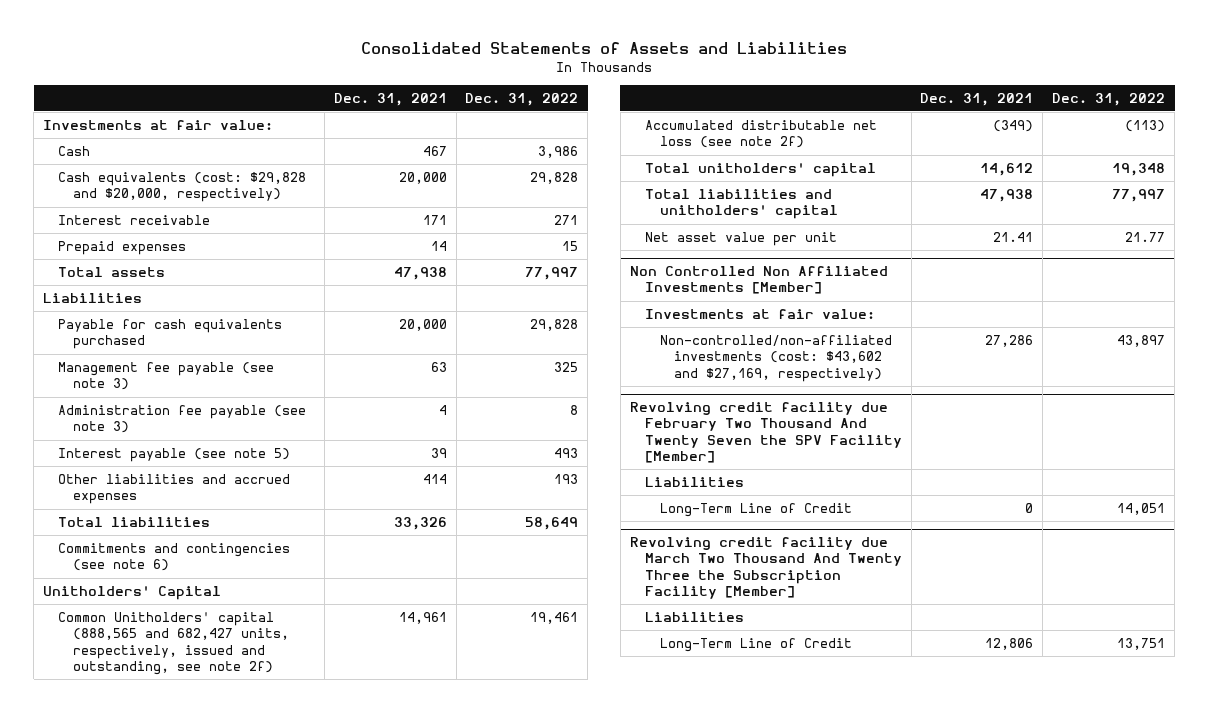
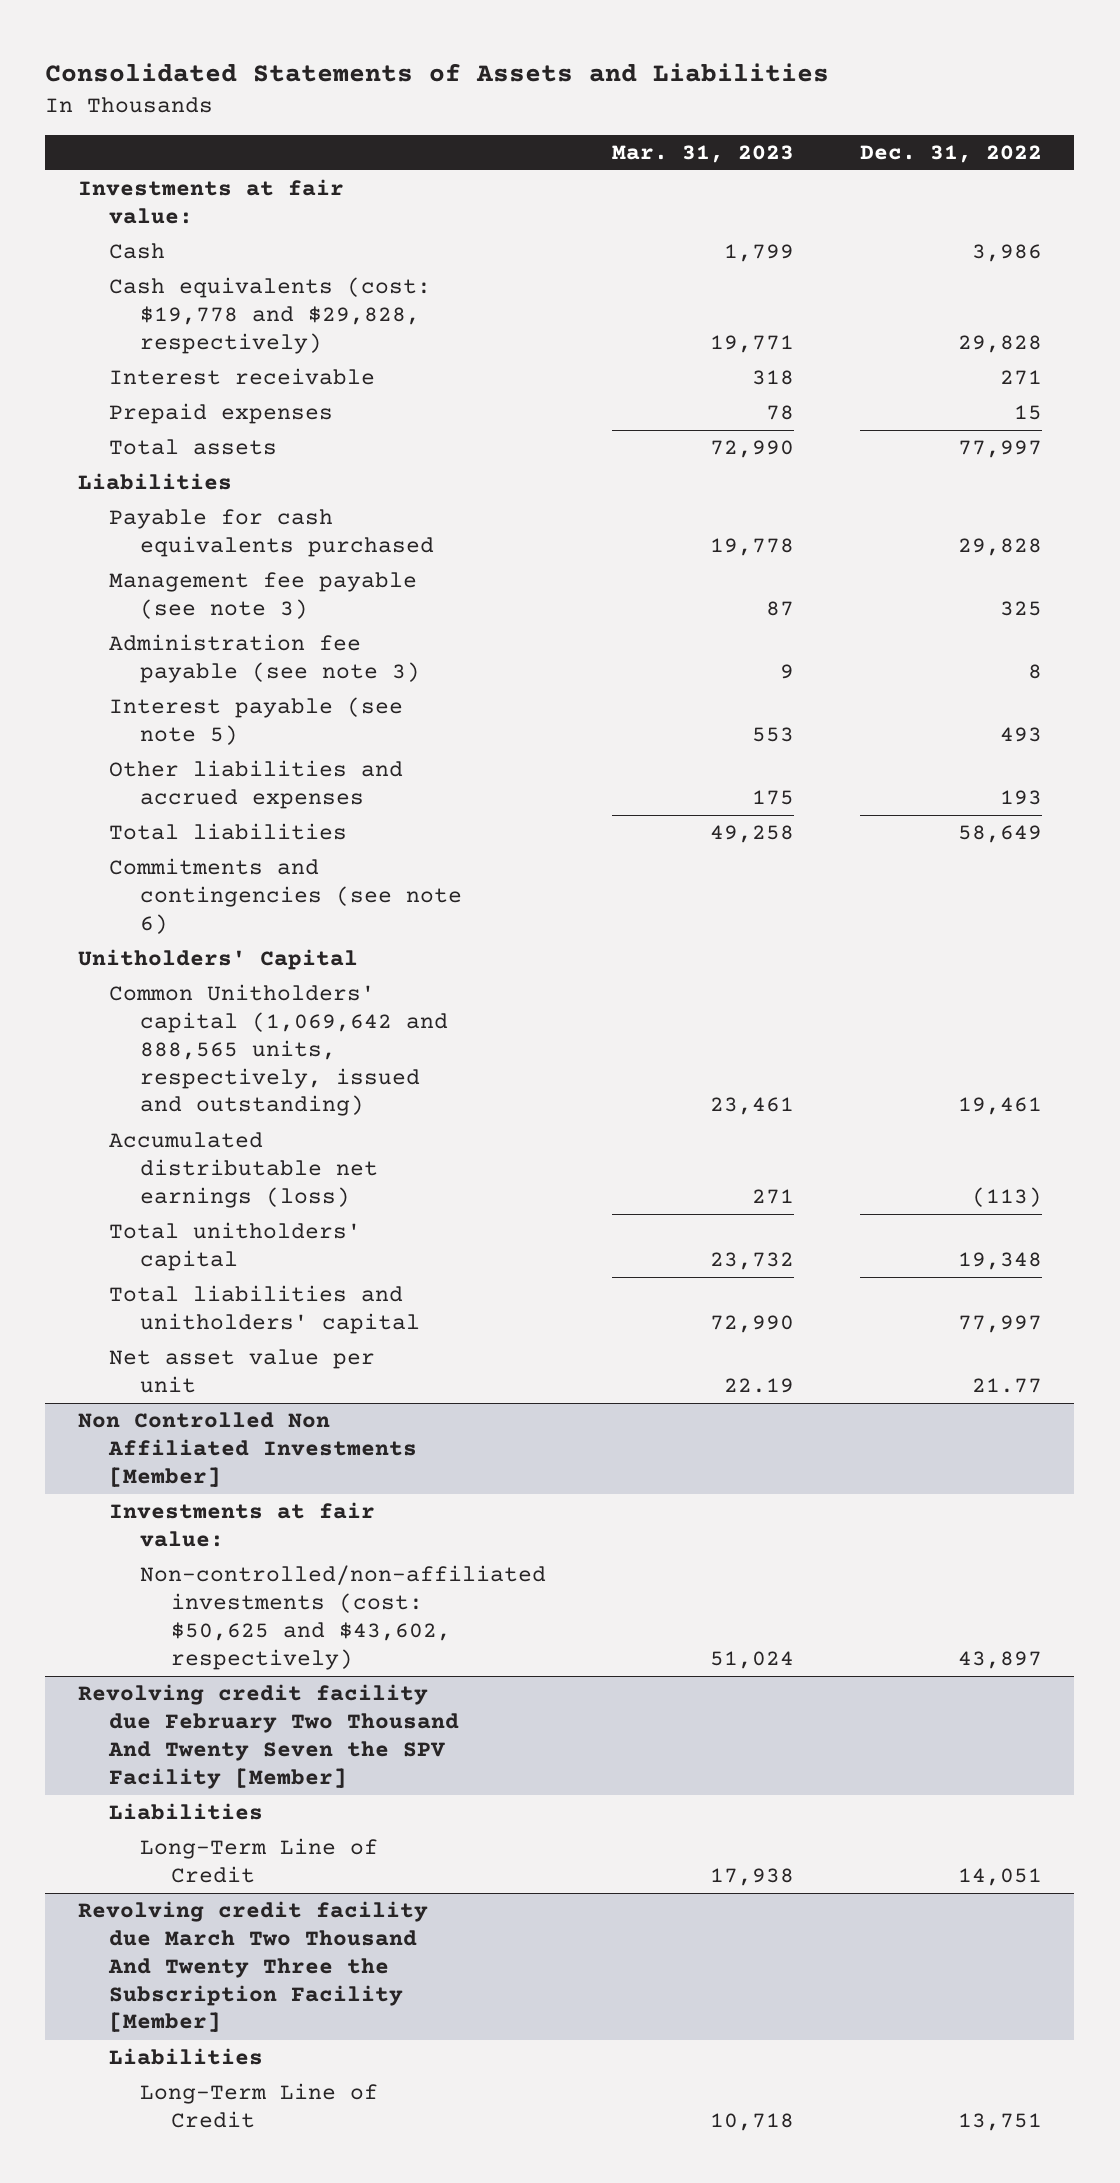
[333,92,447,106] Dec. 31, 2021 -> none
none -> [611,144,794,163] Mar. 31, 2023
[57,172,306,203] Cash equivalents (cost: $29,828 and $20,000, respectively) -> [109,277,432,354] Cash equivalents (cost: $19,778 and $29,828, respectively)
[57,612,289,675] Common Unitholders' capital (888,565 and 682,427 units, respectively, issued and outstanding, see note 2f) -> [109,984,449,1117] Common Unitholders' capital (1,069,642 and 888,565 units, respectively, issued and outstanding)
[644,120,877,149] Accumulated distributable net loss (see note 2f) -> [109,1132,379,1208] Accumulated distributable net earnings (loss)
[659,335,892,382] Non-controlled/non-affiliated investments (cost: $43,602 and $27,169, respectively) -> [140,1565,547,1670] Non-controlled/non-affiliated investments (cost: $50,625 and $43,602, respectively)

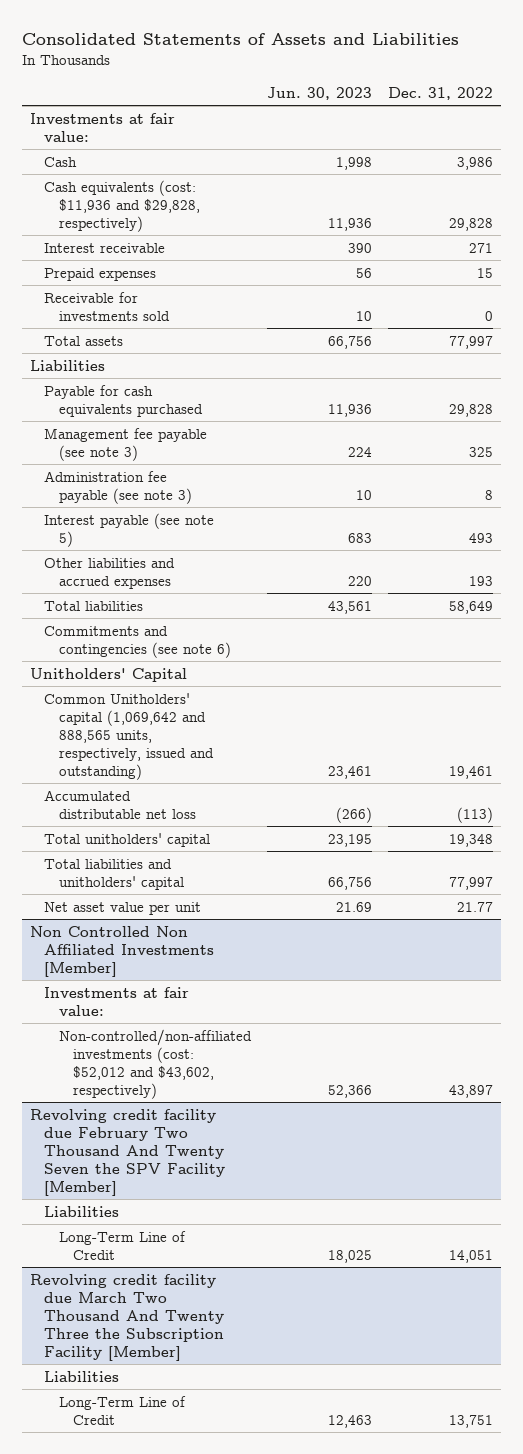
[611,144,794,163] Mar. 31, 2023 -> none
none -> [266,86,372,100] Jun. 30, 2023
[109,277,432,354] Cash equivalents (cost: $19,778 and $29,828, respectively) -> [44,179,200,232] Cash equivalents (cost: $11,936 and $29,828, respectively)
none -> [44,291,170,321] Receivable for investments sold
[109,1132,379,1208] Accumulated distributable net earnings (loss) -> [44,789,196,819] Accumulated distributable net loss
[140,1565,547,1670] Non-controlled/non-affiliated investments (cost: $50,625 and $43,602, respectively) -> [58,1028,252,1099] Non-controlled/non-affiliated investments (cost: $52,012 and $43,602, respectively)

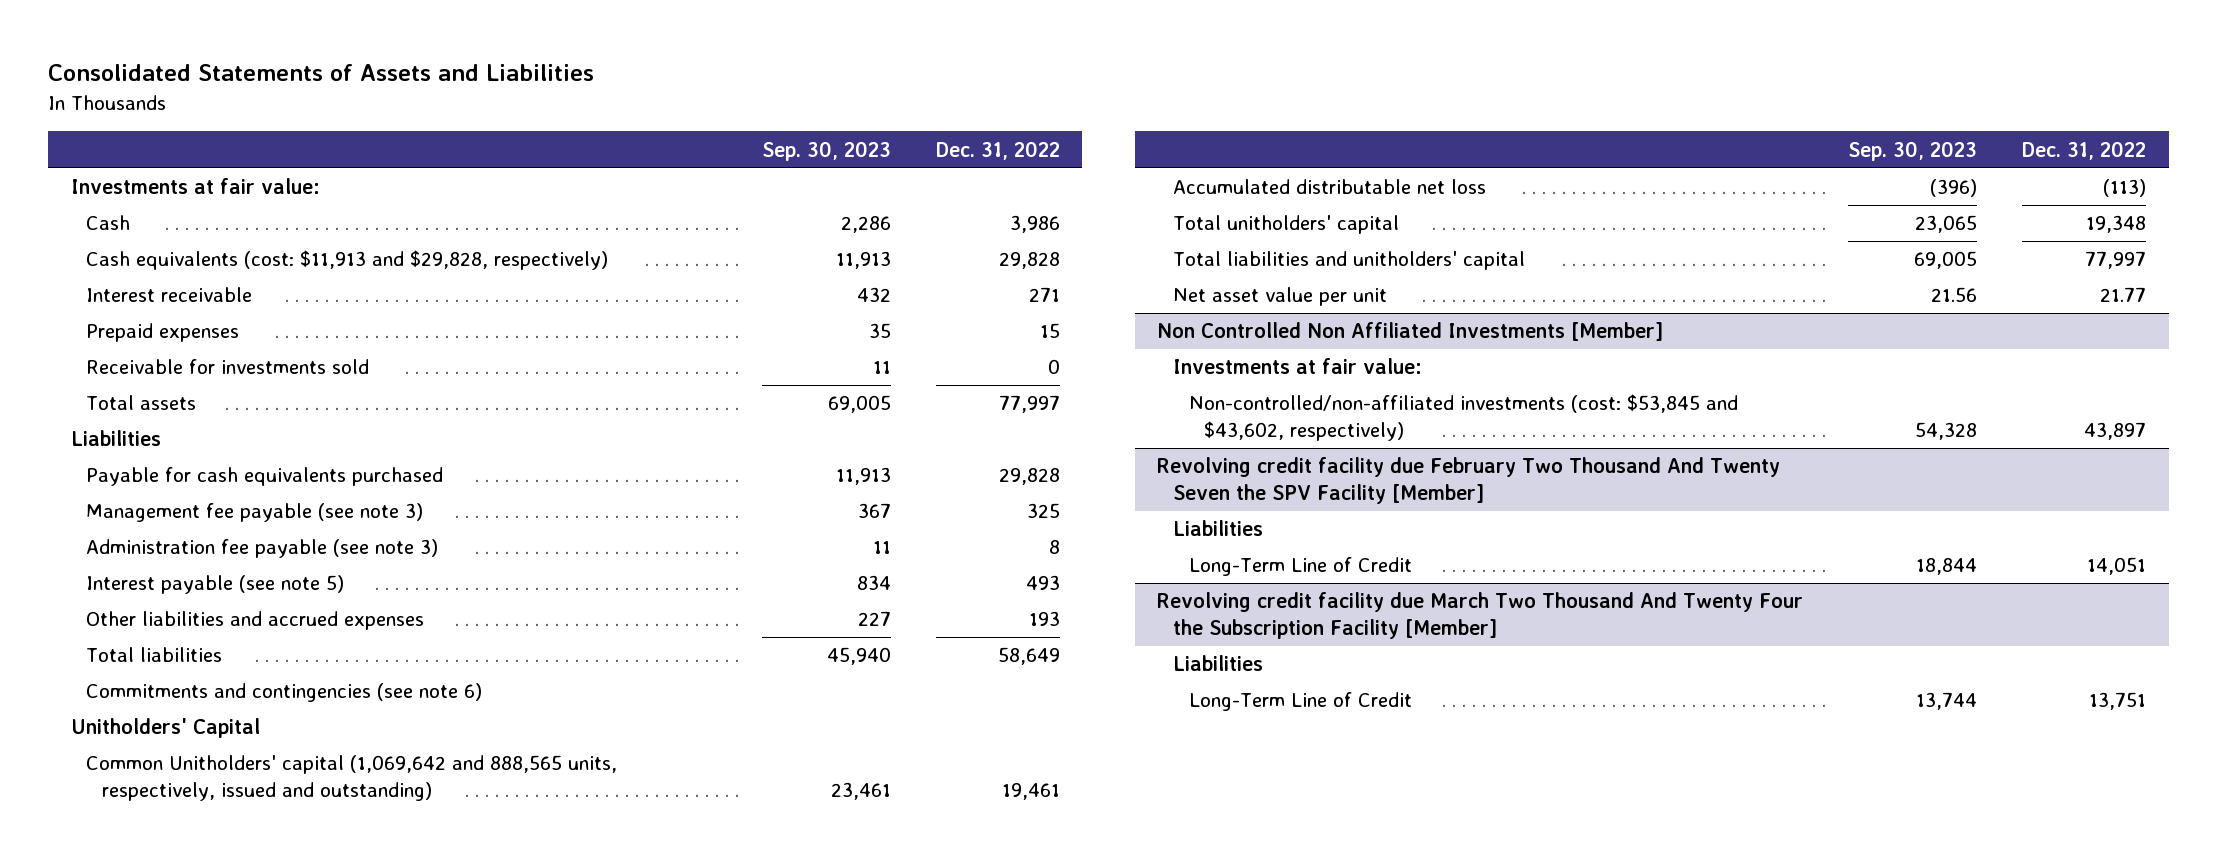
[266,86,372,100] Jun. 30, 2023 -> none
none -> [761,140,891,161] Sep. 30, 2023
[44,179,200,232] Cash equivalents (cost: $11,936 and $29,828, respectively) -> [86,250,609,271] Cash equivalents (cost: $11,913 and $29,828, respectively)
[58,1028,252,1099] Non-controlled/non-affiliated investments (cost: $52,012 and $43,602, respectively) -> [1188,394,1738,441] Non-controlled/non-affiliated investments (cost: $53,845 and $43,602, respectively)
[29,1273,225,1361] Revolving credit facility due March Two Thousand And Twenty Three the Subscription Facility [Member] -> [1157,592,1804,639] Revolving credit facility due March Two Thousand And Twenty Four the Subscription Facility [Member]

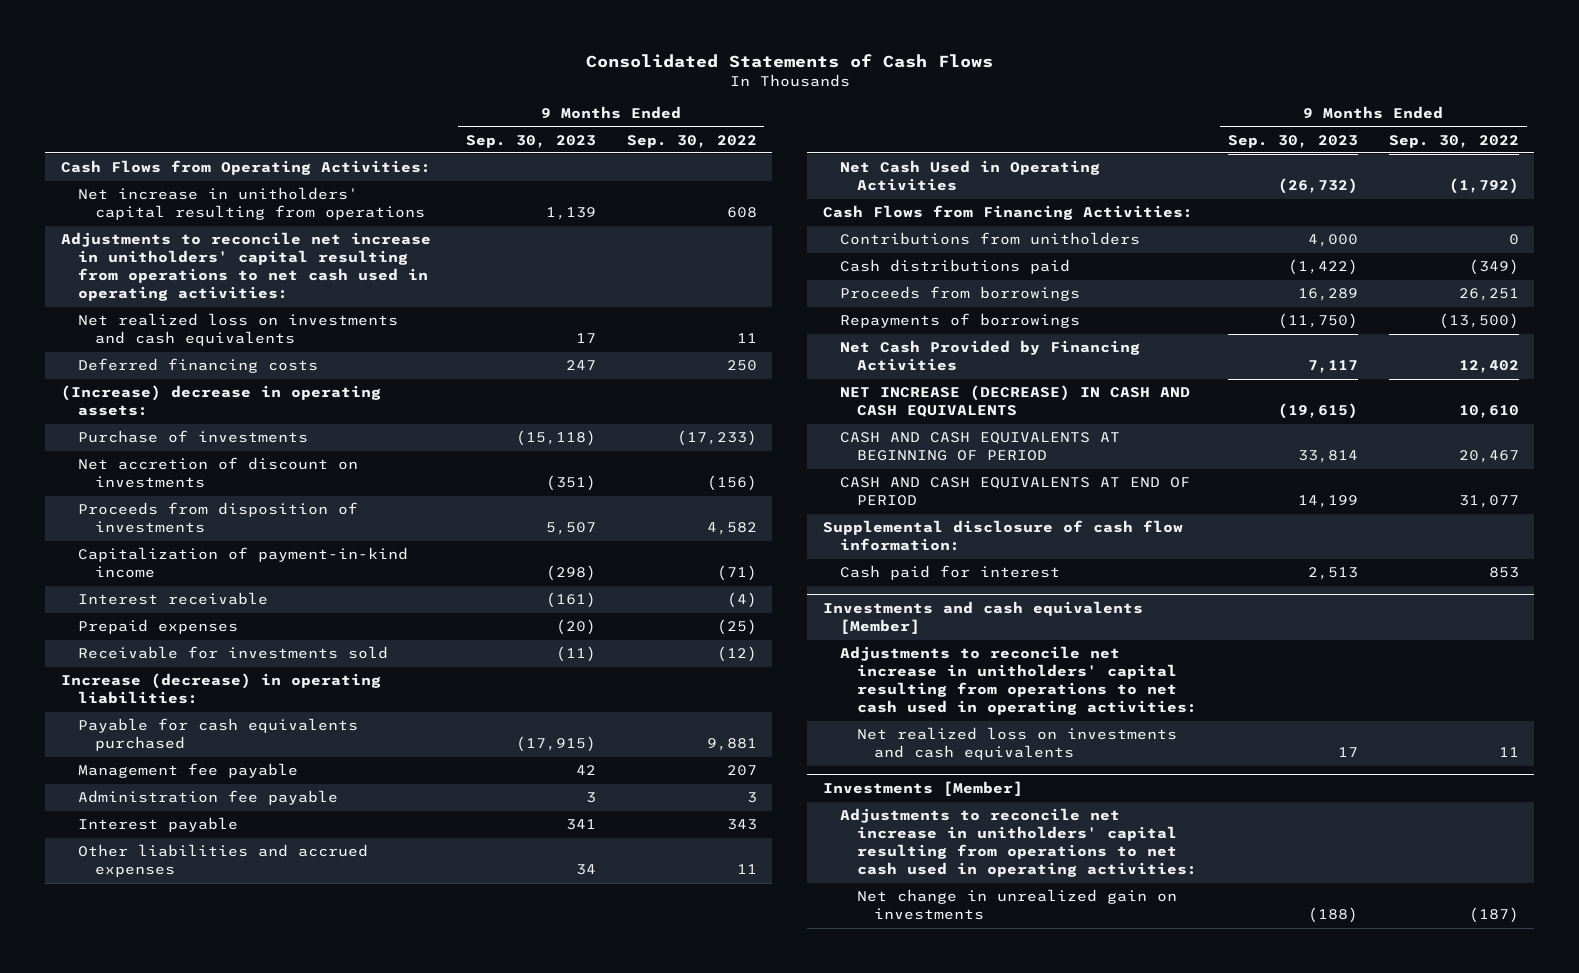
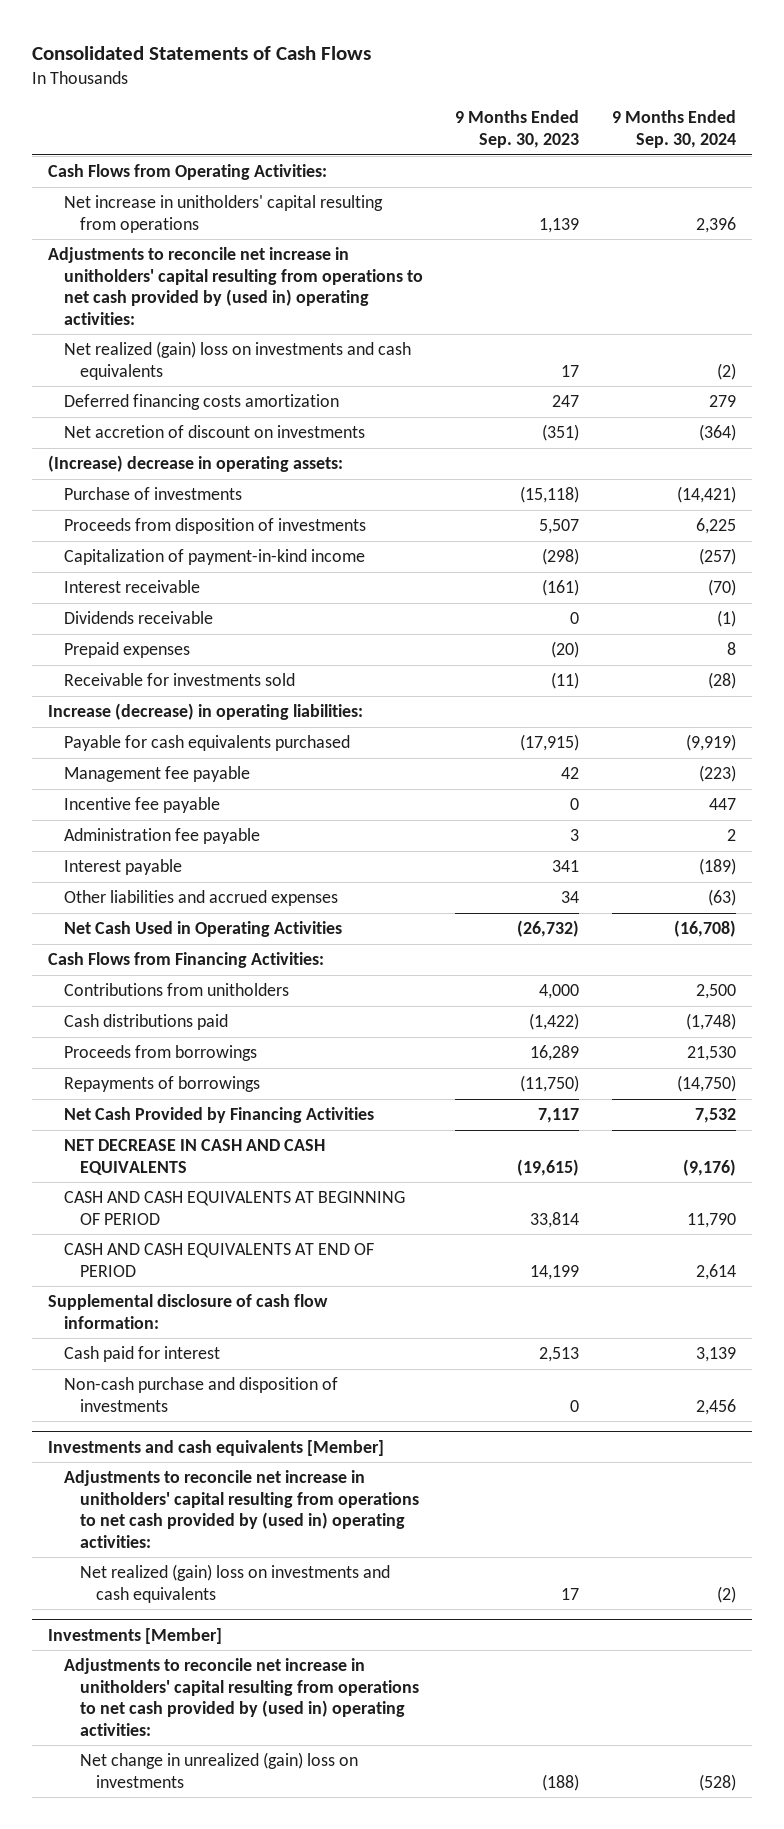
[626,134,757,148] Sep. 30, 2022 -> none
none -> [611,110,736,149] 9 Months Ended Sep. 30, 2024
[60,232,431,302] Adjustments to reconcile net increase in unitholders' capital resulting from operations to net cash used in operating activities: -> [47,247,423,325] Adjustments to reconcile net increase in unitholders' capital resulting from operations to net cash provided by (used in) operating activities:
[77,313,398,347] Net realized loss on investments and cash equivalents -> [63,341,411,380] Net realized (gain) loss on investments and cash equivalents
[77,358,318,374] Deferred financing costs -> [63,394,339,411] Deferred financing costs amortization
[77,457,358,489] Net accretion of discount on investments -> [63,425,365,439] Net accretion of discount on investments
none -> [63,611,213,625] Dividends receivable
none -> [63,797,220,814] Incentive fee payable
[839,385,1190,418] NET INCREASE (DECREASE) IN CASH AND CASH EQUIVALENTS -> [63,1139,325,1175] NET DECREASE IN CASH AND CASH EQUIVALENTS
none -> [63,1377,338,1412] Non-cash purchase and disposition of investments
[839,646,1197,716] Adjustments to reconcile net increase in unitholders' capital resulting from operations to net cash used in operating activities: -> [63,1470,419,1548] Adjustments to reconcile net increase in unitholders' capital resulting from operations to net cash provided by (used in) operating activities:
[856,727,1177,761] Net realized loss on investments and cash equivalents -> [79,1564,390,1603] Net realized (gain) loss on investments and cash equivalents
[839,808,1197,878] Adjustments to reconcile net increase in unitholders' capital resulting from operations to net cash used in operating activities: -> [63,1658,419,1736] Adjustments to reconcile net increase in unitholders' capital resulting from operations to net cash provided by (used in) operating activities:
[856,889,1177,921] Net change in unrealized gain on investments -> [79,1752,358,1788] Net change in unrealized (gain) loss on investments

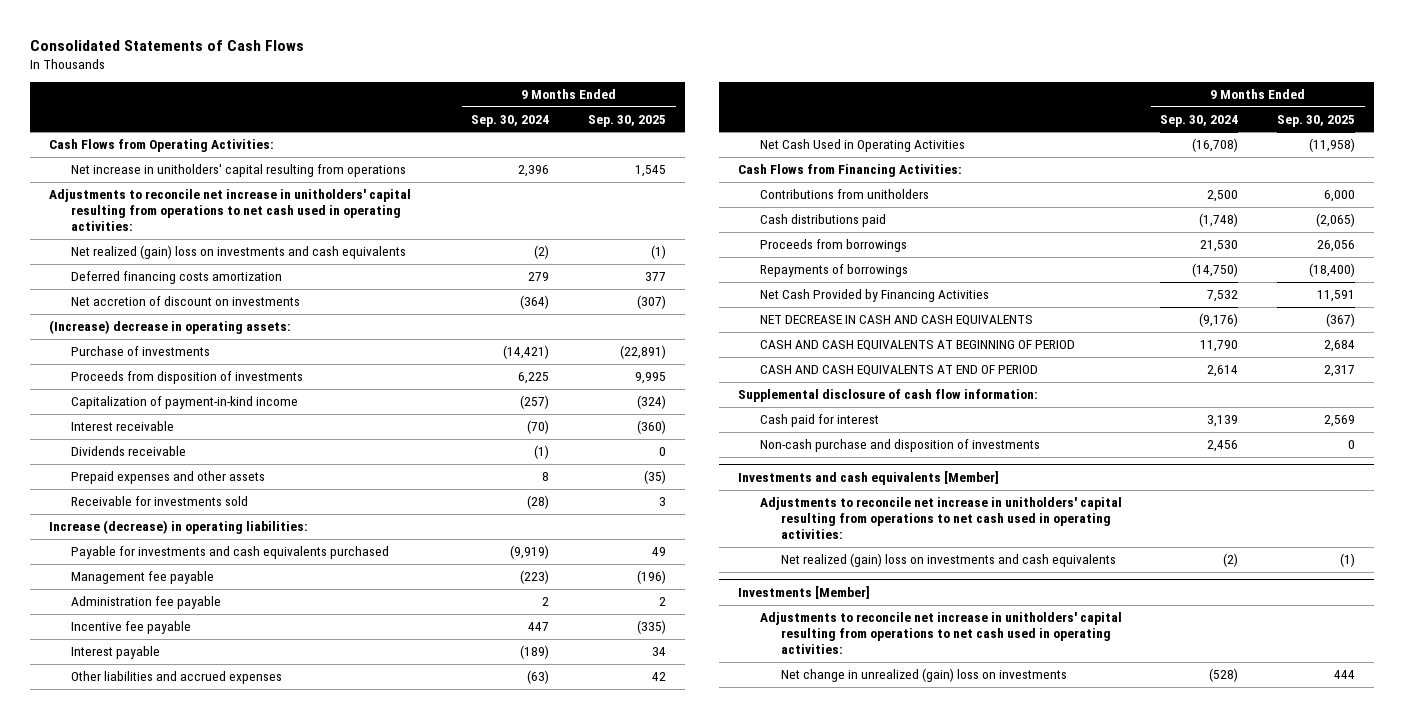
[455,110,580,149] 9 Months Ended Sep. 30, 2023 -> none
none -> [588,114,667,127] Sep. 30, 2025
[47,247,423,325] Adjustments to reconcile net increase in unitholders' capital resulting from operations to net cash provided by (used in) operating activities: -> [49,189,412,232] Adjustments to reconcile net increase in unitholders' capital resulting from operations to net cash used in operating activities:
[63,642,190,659] Prepaid expenses -> none
none -> [70,471,265,485] Prepaid expenses and other assets
[63,735,350,752] Payable for cash equivalents purchased -> [70,546,389,560] Payable for investments and cash equivalents purchased
[63,797,220,814] Incentive fee payable -> [70,621,191,635] Incentive fee payable
[63,1470,419,1548] Adjustments to reconcile net increase in unitholders' capital resulting from operations to net cash provided by (used in) operating activities: -> [759,497,1122,540] Adjustments to reconcile net increase in unitholders' capital resulting from operations to net cash used in operating activities:
[63,1658,419,1736] Adjustments to reconcile net increase in unitholders' capital resulting from operations to net cash provided by (used in) operating activities: -> [759,612,1122,655] Adjustments to reconcile net increase in unitholders' capital resulting from operations to net cash used in operating activities:

